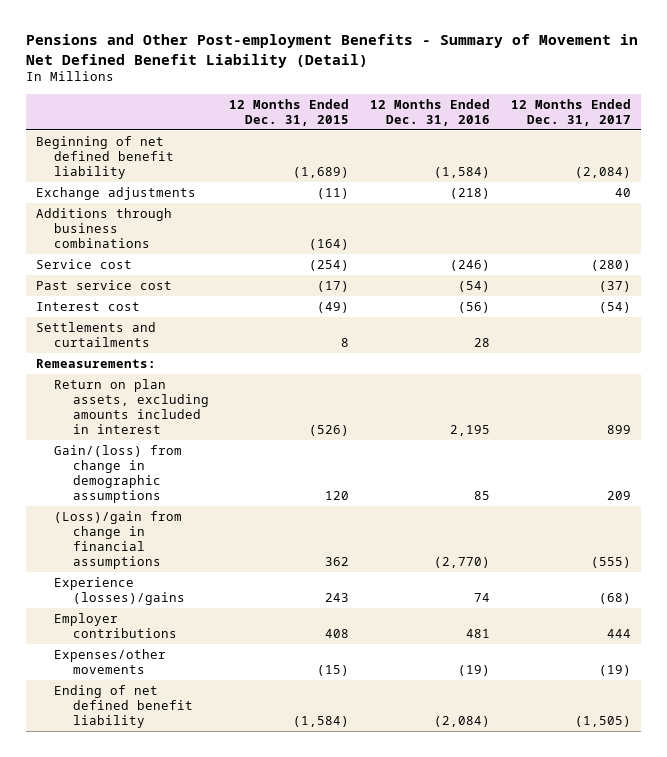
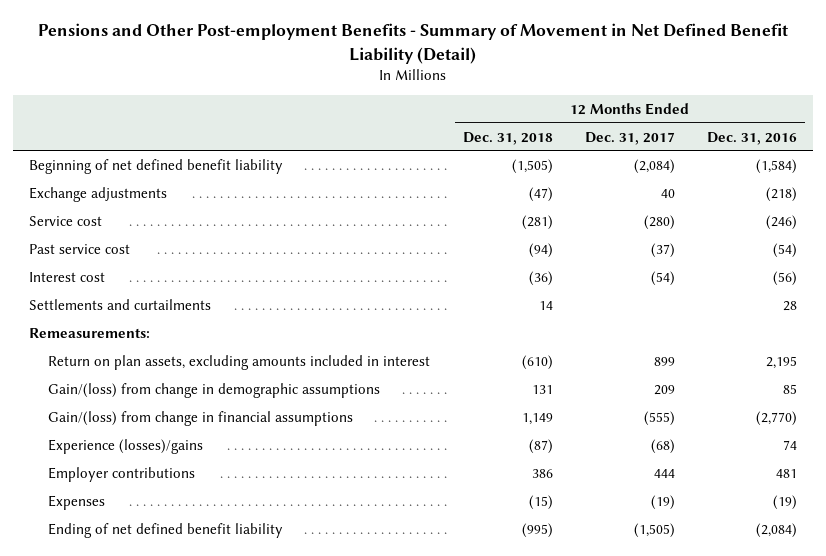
[229,98,350,126] 12 Months Ended Dec. 31, 2015 -> none
none -> [462,131,553,145] Dec. 31, 2018
[36,207,173,249] Additions through business combinations -> none
[54,510,183,570] (Loss)/gain from change in financial assumptions -> [48,410,354,426] Gain/(loss) from change in financial assumptions
[54,648,167,675] Expenses/other movements -> [48,494,106,510] Expenses

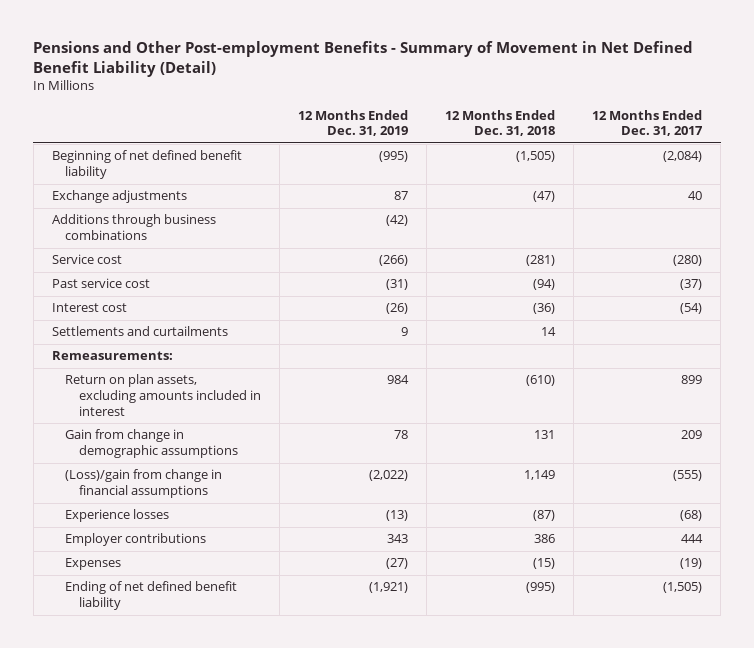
[707,131,798,145] Dec. 31, 2016 -> none
none -> [298,109,409,137] 12 Months Ended Dec. 31, 2019
none -> [51,214,216,241] Additions through business combinations
[48,382,381,398] Gain/(loss) from change in demographic assumptions -> [65,429,238,459] Gain from change in demographic assumptions
[48,410,354,426] Gain/(loss) from change in financial assumptions -> [65,469,223,499] (Loss)/gain from change in financial assumptions
[48,438,204,454] Experience (losses)/gains -> [65,509,170,523] Experience losses

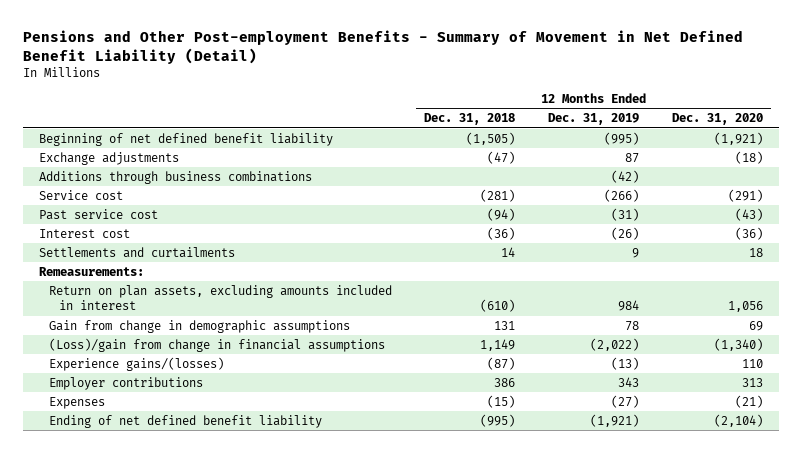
[592,109,704,137] 12 Months Ended Dec. 31, 2017 -> none
none -> [671,113,763,126] Dec. 31, 2020
[65,509,170,523] Experience losses -> [48,356,224,371] Experience gains/(losses)

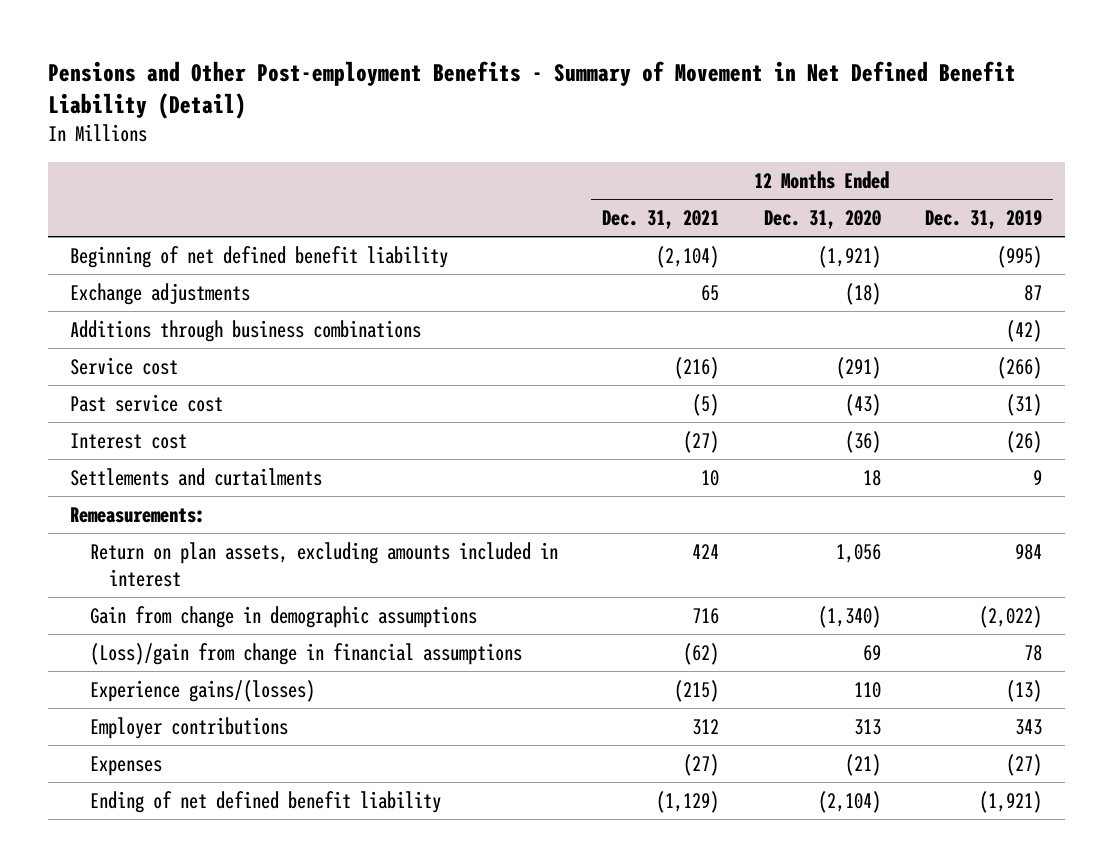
[424,113,516,126] Dec. 31, 2018 -> none
none -> [602,210,720,230] Dec. 31, 2021
[625,320,640,331] 78 -> [979,605,1043,628] (2,022)
[748,320,763,331] 69 -> [817,605,881,628] (1,340)
[590,337,640,351] (2,022) -> [1024,644,1043,661] 78
[713,337,763,351] (1,340) -> [862,644,881,661] 69

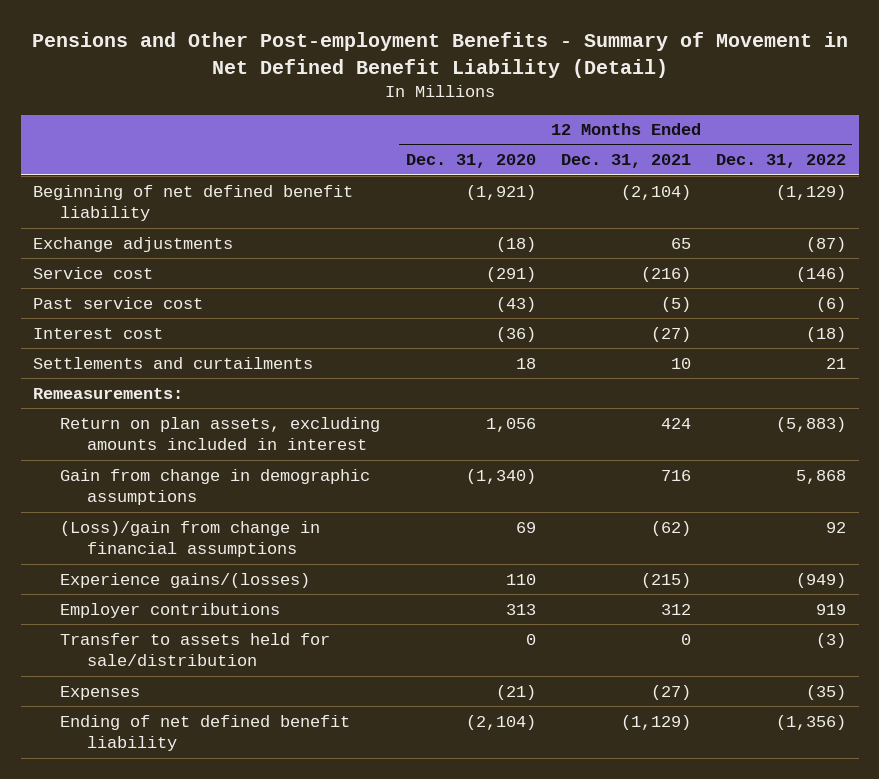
[925,210,1043,230] Dec. 31, 2019 -> none
none -> [716,154,847,169] Dec. 31, 2022
[70,319,422,342] Additions through business combinations -> none
none -> [60,632,331,667] Transfer to assets held for sale/distribution

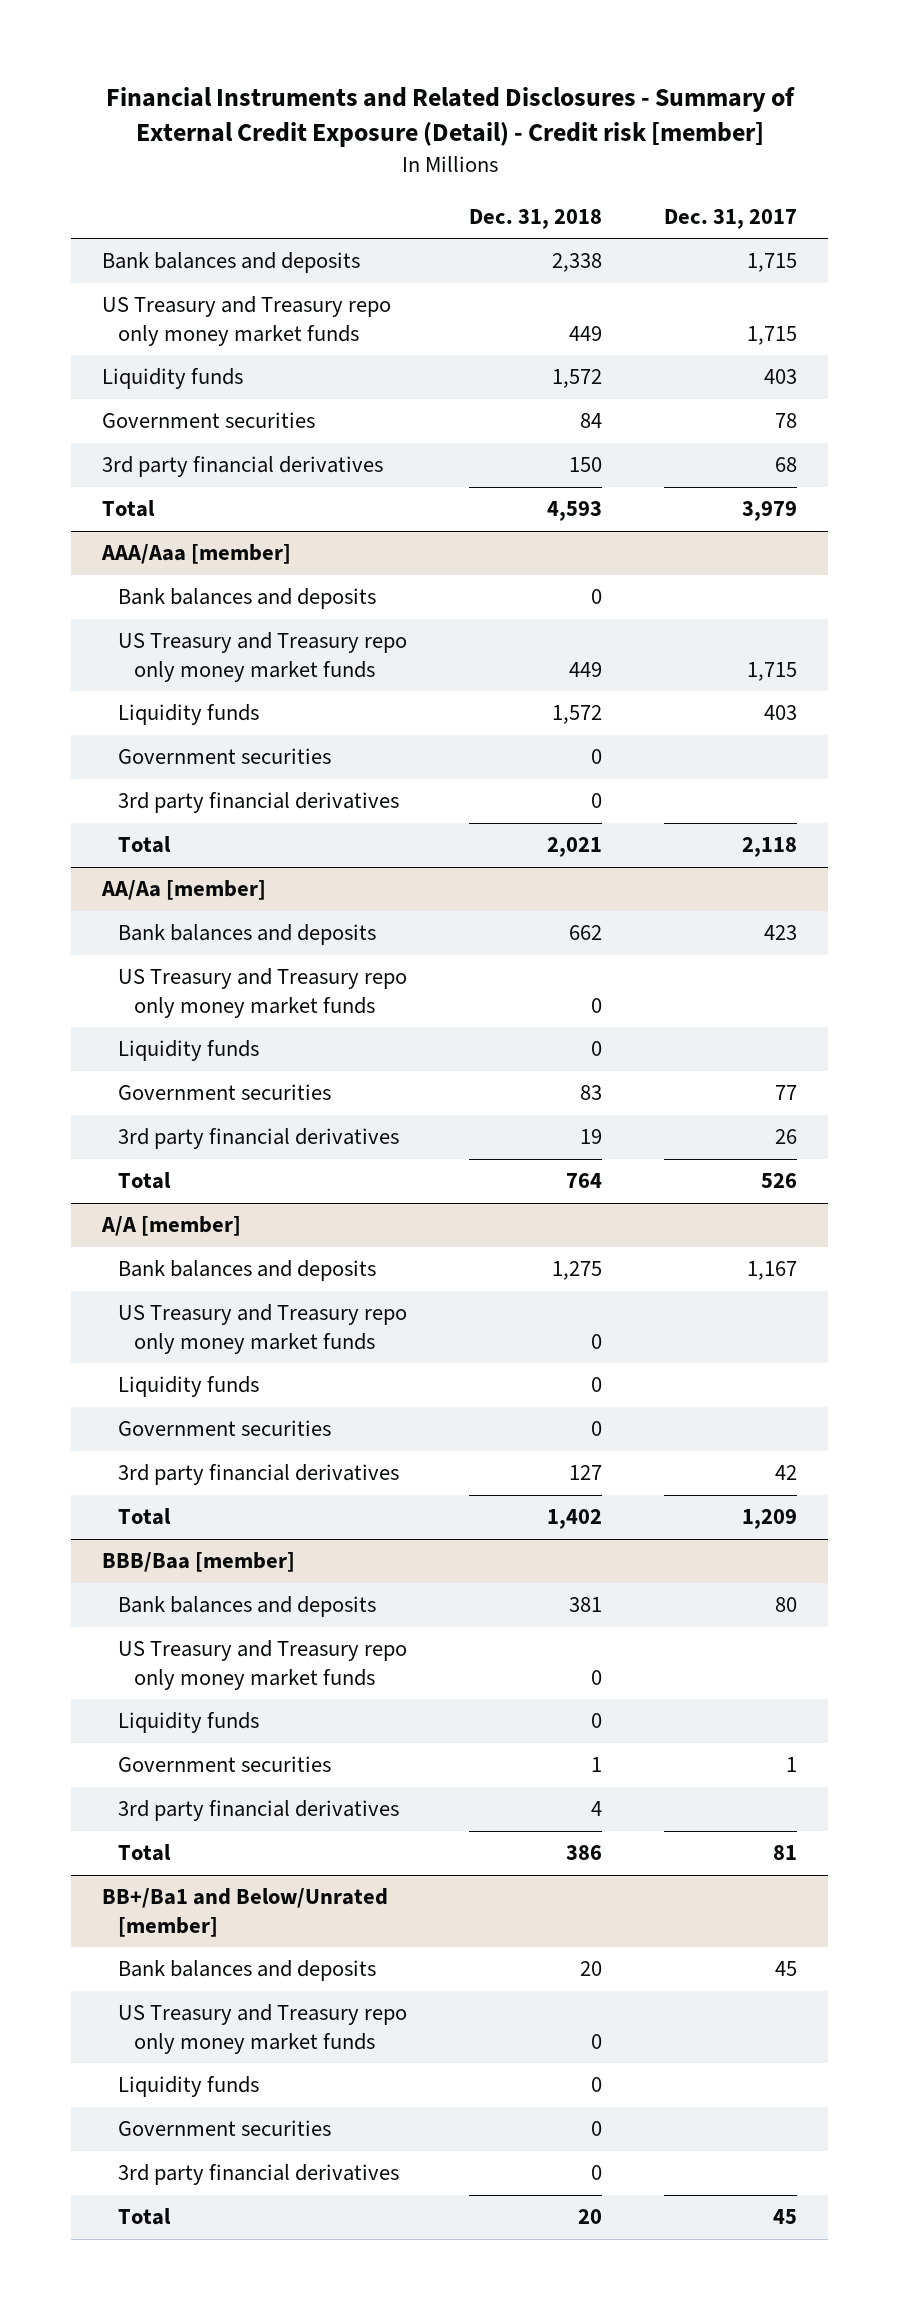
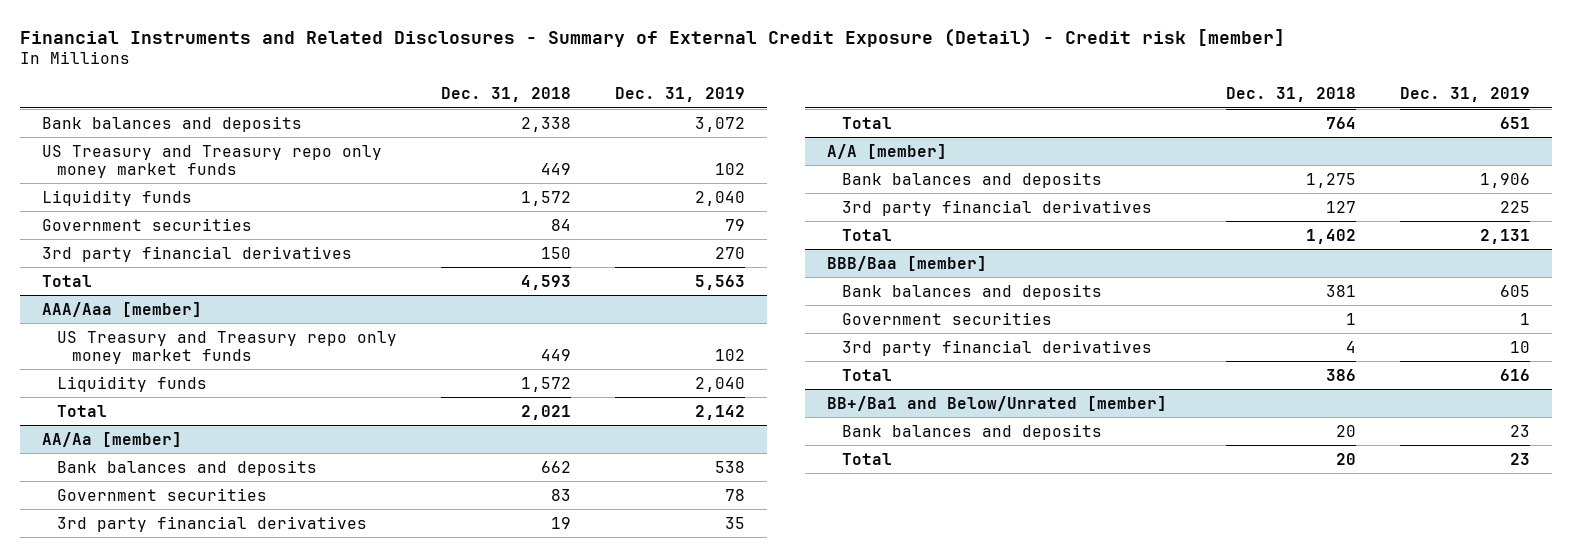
[664,208,798,229] Dec. 31, 2017 -> none
none -> [614,87,745,103] Dec. 31, 2019
[117,588,376,610] Bank balances and deposits -> none
[117,748,331,765] Government securities -> none
[117,792,399,814] 3rd party financial derivatives -> none
[117,968,407,1018] US Treasury and Treasury repo only money market funds -> none
[117,1040,259,1062] Liquidity funds -> none
[117,1304,407,1354] US Treasury and Treasury repo only money market funds -> none
[117,1376,259,1398] Liquidity funds -> none
[117,1420,331,1437] Government securities -> none
[117,1640,407,1690] US Treasury and Treasury repo only money market funds -> none
[117,1712,259,1734] Liquidity funds -> none
[117,2004,407,2054] US Treasury and Treasury repo only money market funds -> none
[117,2076,259,2098] Liquidity funds -> none
[117,2120,331,2137] Government securities -> none
[117,2164,399,2186] 3rd party financial derivatives -> none

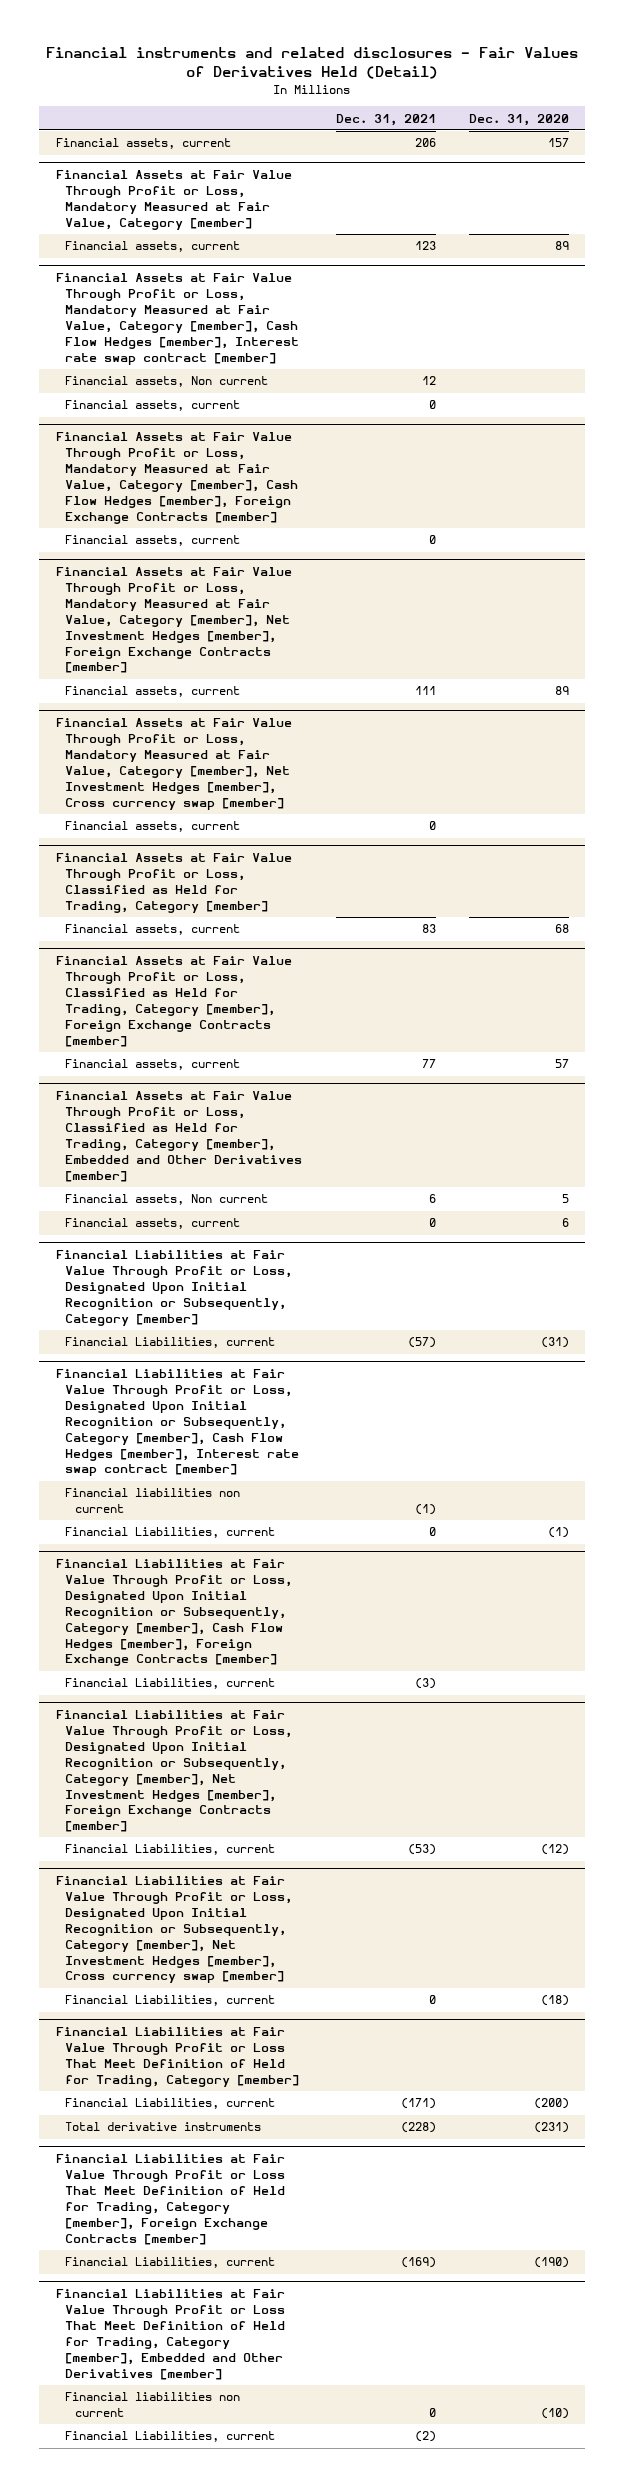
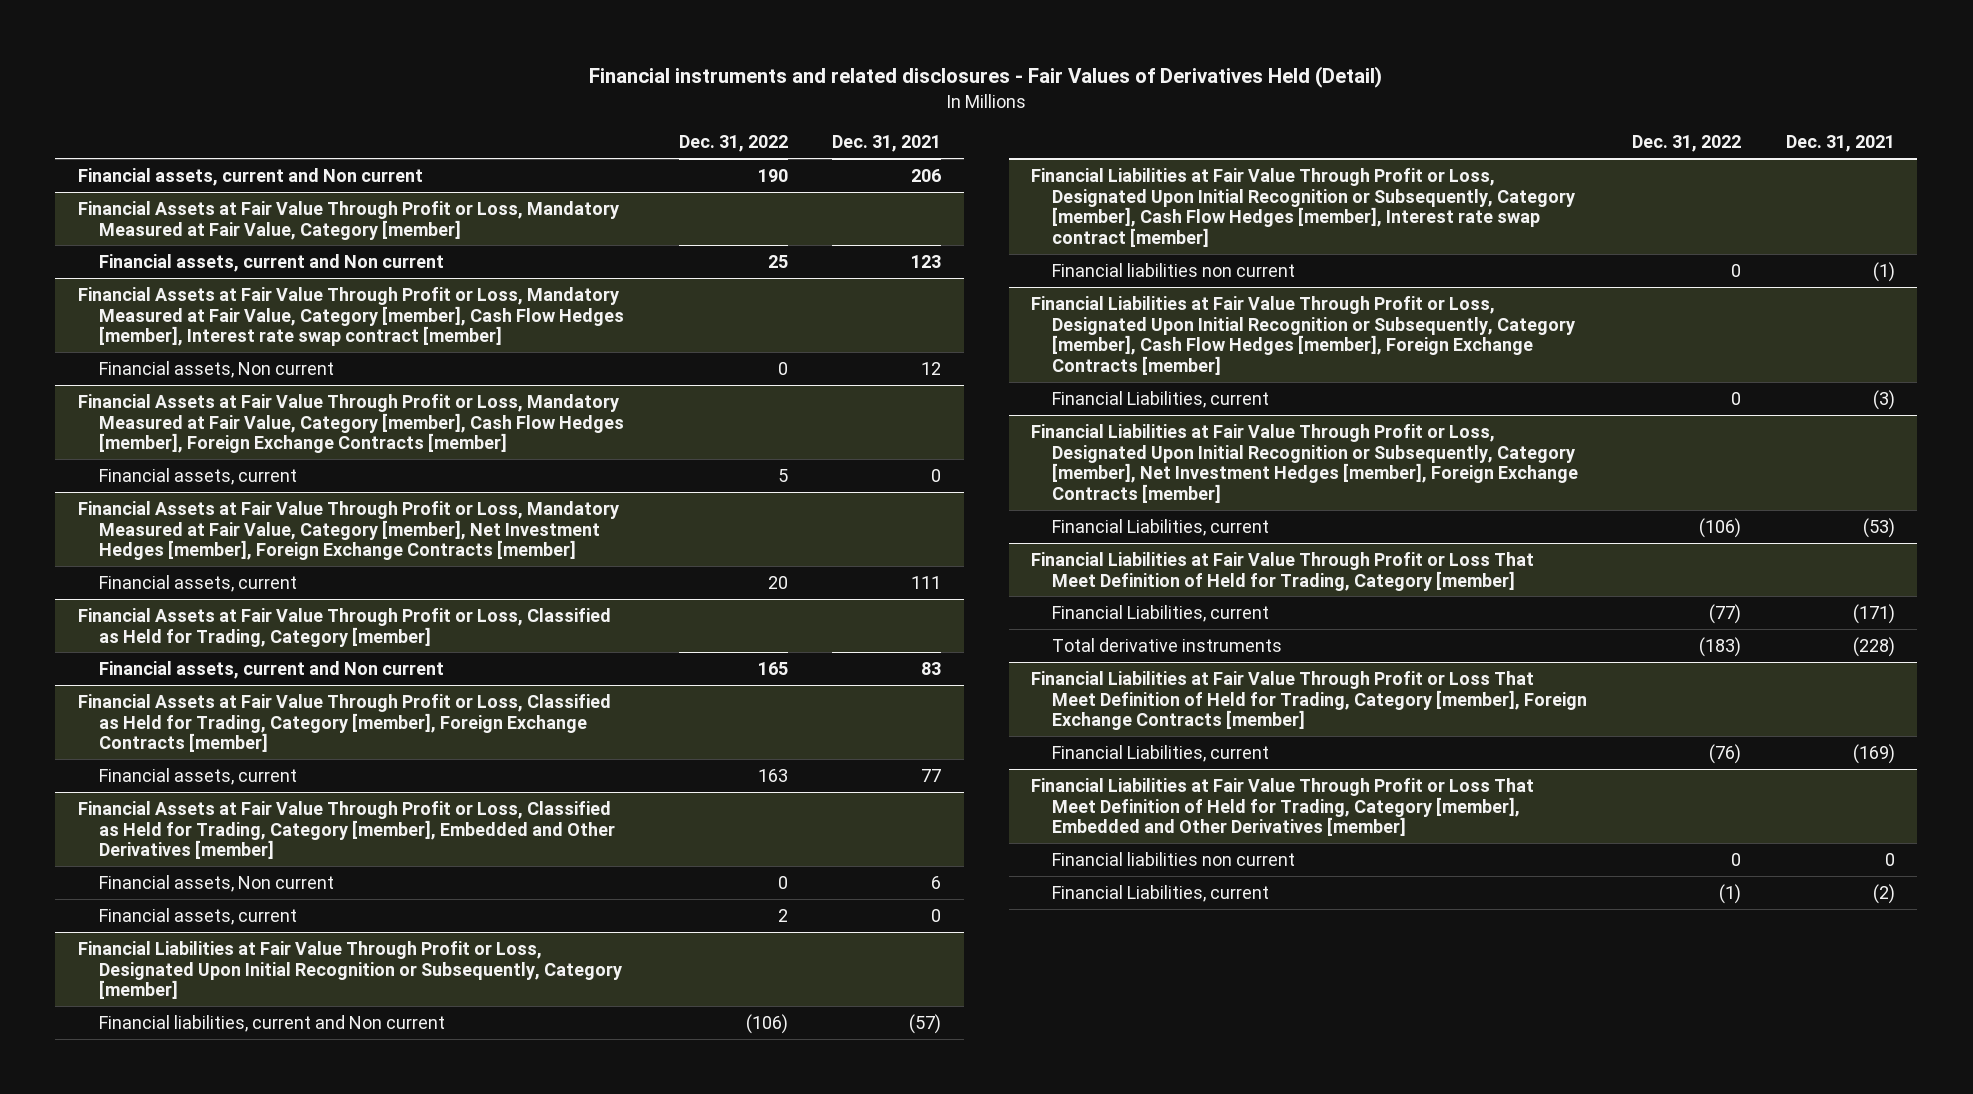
[468,113,569,126] Dec. 31, 2020 -> none
none -> [678,135,788,153] Dec. 31, 2022
[56,138,232,150] Financial assets, current -> [77,167,423,186] Financial assets, current and Non current
[65,241,241,253] Financial assets, current -> [98,253,444,272] Financial assets, current and Non current
[65,400,241,412] Financial assets, current -> none
[56,718,293,810] Financial Assets at Fair Value Through Profit or Loss, Mandatory Measured at Fair Value, Category [member], Net Investment Hedges [member], Cross currency swap [member] -> none
[65,821,241,833] Financial assets, current -> none
[65,924,241,936] Financial assets, current -> [98,660,444,679] Financial assets, current and Non current
[65,1337,276,1349] Financial Liabilities, current -> [98,1014,445,1032] Financial liabilities, current and Non current
[65,1527,276,1539] Financial Liabilities, current -> none
[56,1876,293,1984] Financial Liabilities at Fair Value Through Profit or Loss, Designated Upon Initial Recognition or Subsequently, Category [member], Net Investment Hedges [member], Cross currency swap [member] -> none
[65,1995,276,2007] Financial Liabilities, current -> none

